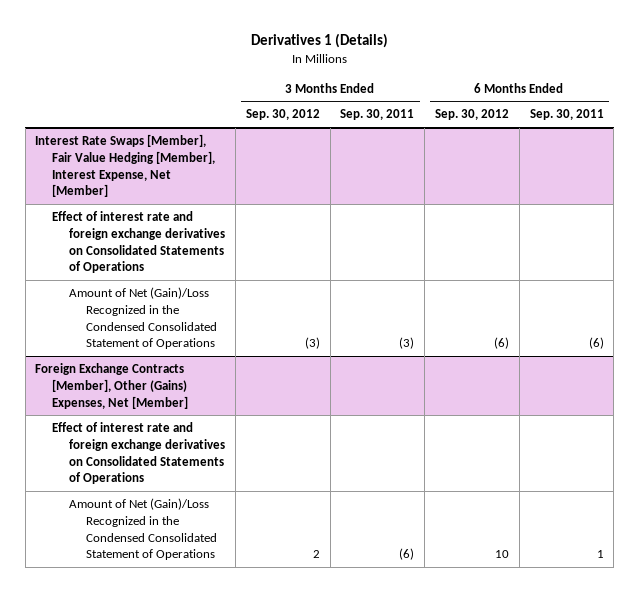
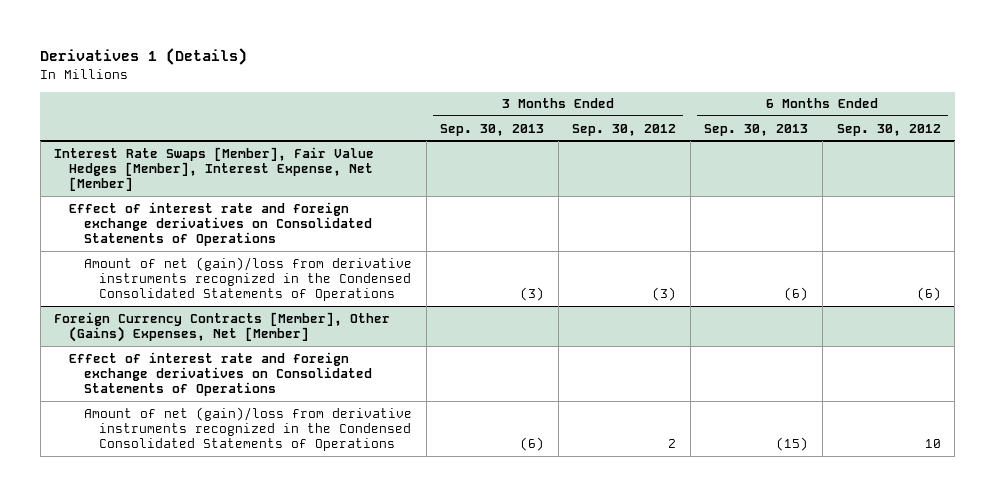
[340,109,415,121] Sep. 30, 2011 -> none
[529,109,604,121] Sep. 30, 2011 -> none
none -> [440,123,545,136] Sep. 30, 2013
none -> [704,123,809,136] Sep. 30, 2013
[35,134,216,198] Interest Rate Swaps [Member], Fair Value Hedging [Member], Interest Expense, Net [Member] -> [54,146,375,192] Interest Rate Swaps [Member], Fair Value Hedges [Member], Interest Expense, Net [Member]
[69,287,217,350] Amount of Net (Gain)/Loss Recognized in the Condensed Consolidated Statement of Operations -> [84,256,413,302] Amount of net (gain)/loss from derivative instruments recognized in the Condensed Consolidated Statements of Operations
[35,363,189,409] Foreign Exchange Contracts [Member], Other (Gains) Expenses, Net [Member] -> [54,311,391,343] Foreign Currency Contracts [Member], Other (Gains) Expenses, Net [Member]
[69,498,217,561] Amount of Net (Gain)/Loss Recognized in the Condensed Consolidated Statement of Operations -> [84,406,413,452] Amount of net (gain)/loss from derivative instruments recognized in the Condensed Consolidated Statements of Operations

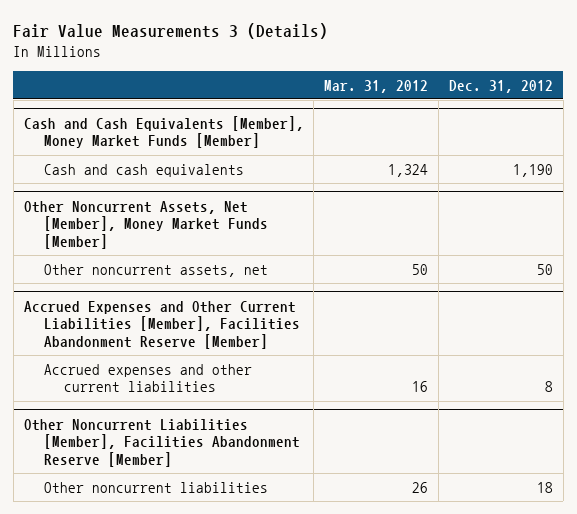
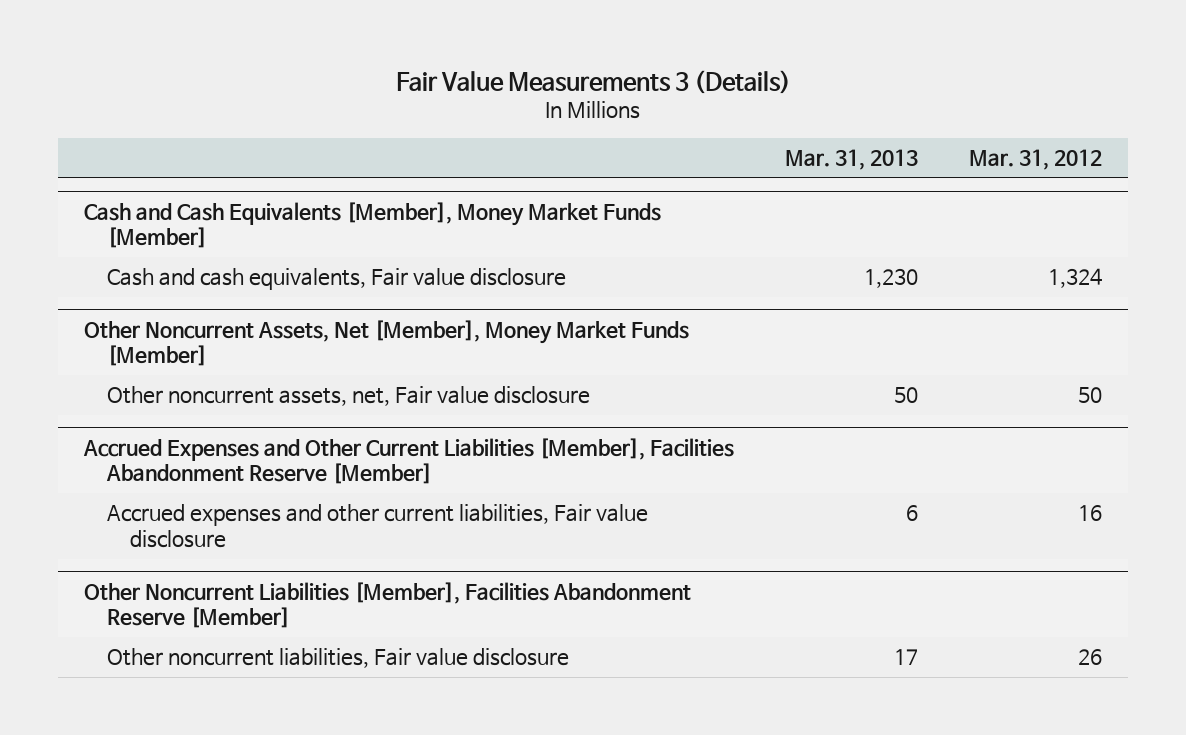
[449,79,554,93] Dec. 31, 2012 -> none
none -> [784,149,918,171] Mar. 31, 2013
[43,163,244,177] Cash and cash equivalents -> [107,268,567,291] Cash and cash equivalents, Fair value disclosure
[43,263,268,277] Other noncurrent assets, net -> [107,386,591,407] Other noncurrent assets, net, Fair value disclosure
[43,363,252,393] Accrued expenses and other current liabilities -> [107,504,649,548] Accrued expenses and other current liabilities, Fair value disclosure
[43,481,268,493] Other noncurrent liabilities -> [107,648,570,669] Other noncurrent liabilities, Fair value disclosure

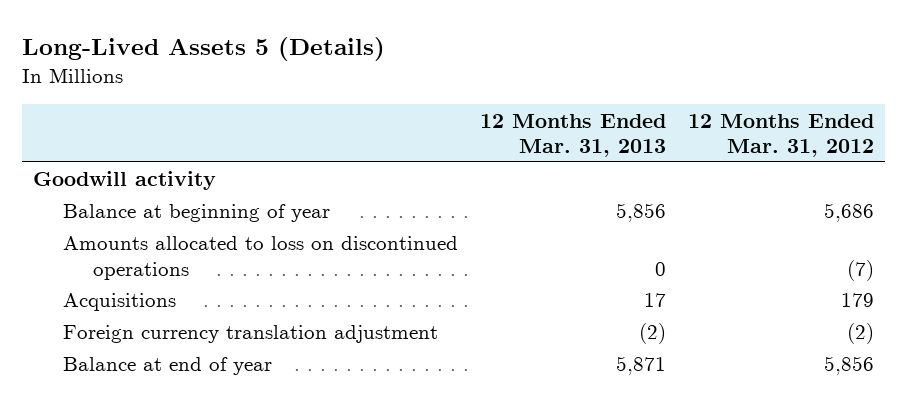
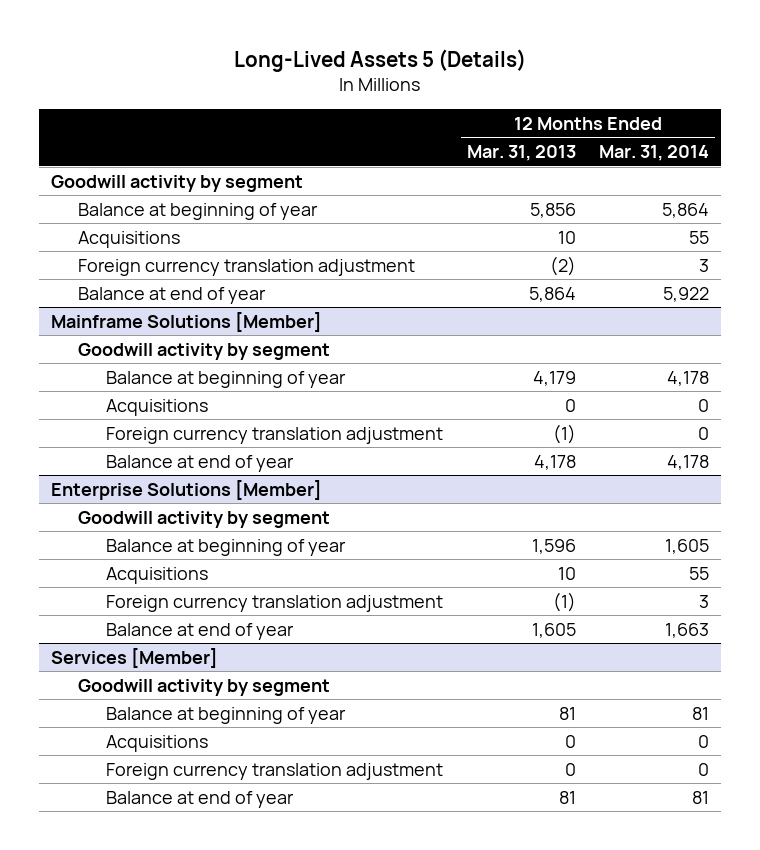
[688,113,875,158] 12 Months Ended Mar. 31, 2012 -> none
none -> [599,145,710,162] Mar. 31, 2014
[33,171,217,191] Goodwill activity -> [51,174,304,192] Goodwill activity by segment
[63,236,459,280] Amounts allocated to loss on discontinued operations -> none
[644,293,667,308] 17 -> [557,230,576,244] 10
[616,356,667,376] 5,871 -> [528,286,576,302] 5,864
none -> [51,311,323,332] Mainframe Solutions [Member]
none -> [78,342,331,360] Goodwill activity by segment
none -> [105,370,346,388] Balance at beginning of year
none -> [105,398,208,416] Acquisitions
none -> [105,426,443,444] Foreign currency translation adjustment
none -> [105,454,294,472] Balance at end of year
none -> [51,479,323,500] Enterprise Solutions [Member]
none -> [78,510,331,528] Goodwill activity by segment
none -> [105,538,346,556] Balance at beginning of year
none -> [105,566,208,584] Acquisitions
none -> [105,594,443,612] Foreign currency translation adjustment
none -> [105,622,294,640] Balance at end of year
none -> [51,647,219,668] Services [Member]
none -> [78,678,331,696] Goodwill activity by segment
none -> [105,706,346,724] Balance at beginning of year
none -> [105,734,208,752] Acquisitions
none -> [105,762,443,780] Foreign currency translation adjustment
none -> [105,790,294,808] Balance at end of year

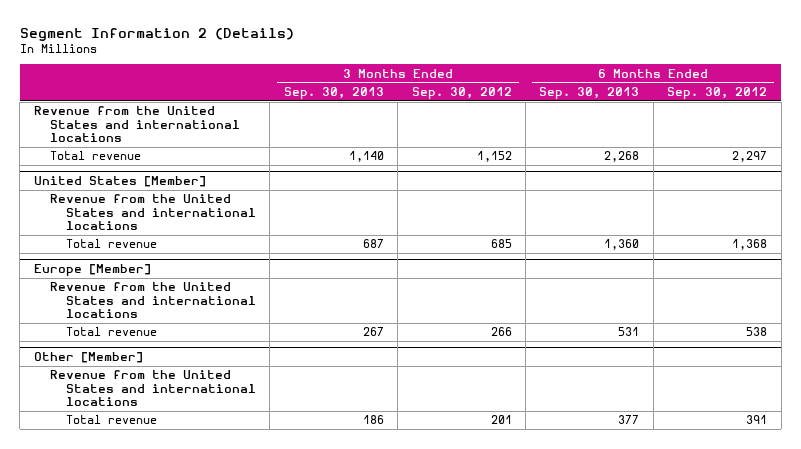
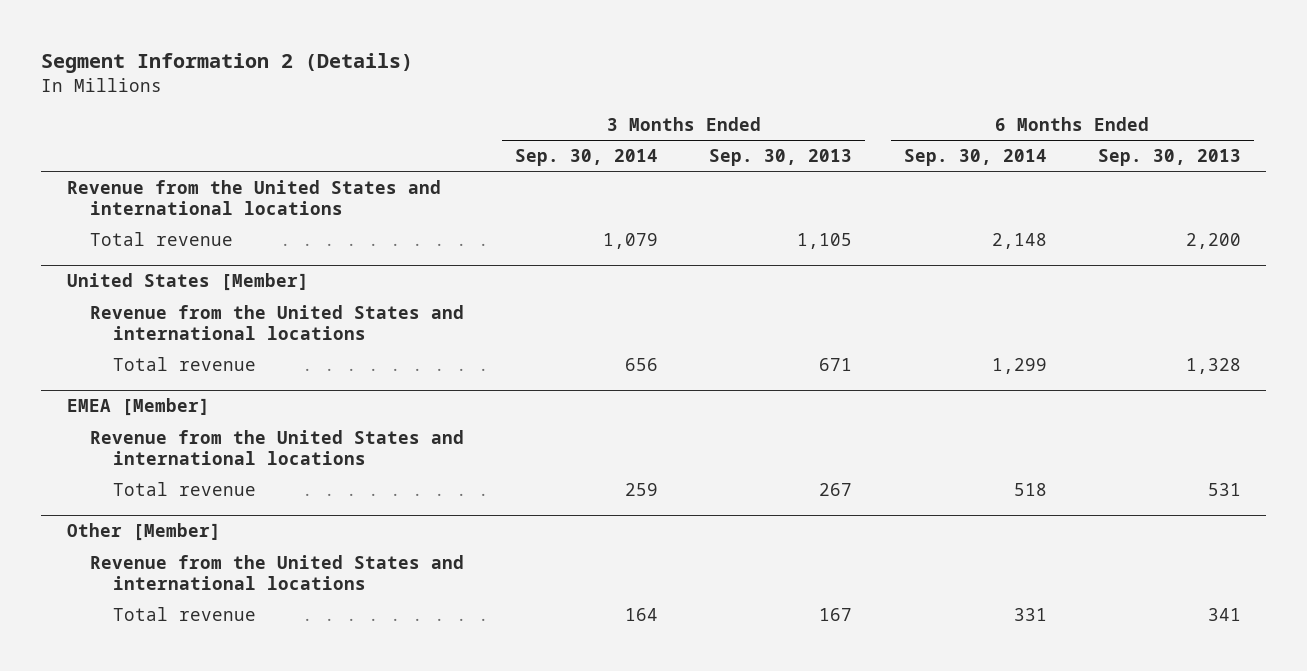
[411,86,512,99] Sep. 30, 2012 -> none
[667,86,768,99] Sep. 30, 2012 -> none
none -> [514,148,658,166] Sep. 30, 2014
none -> [903,148,1047,166] Sep. 30, 2014
[348,151,384,163] 1,140 -> [797,232,853,249] 1,105
[604,151,640,163] 2,268 -> [1185,232,1241,249] 2,200
[33,264,151,277] Europe [Member] -> none
[362,239,384,249] 687 -> [819,357,853,371] 671
[604,239,640,251] 1,360 -> [1185,357,1241,374] 1,328
none -> [66,398,210,417] EMEA [Member]
[362,415,384,425] 186 -> [819,607,853,621] 167
[618,415,640,425] 377 -> [1207,607,1241,621] 341

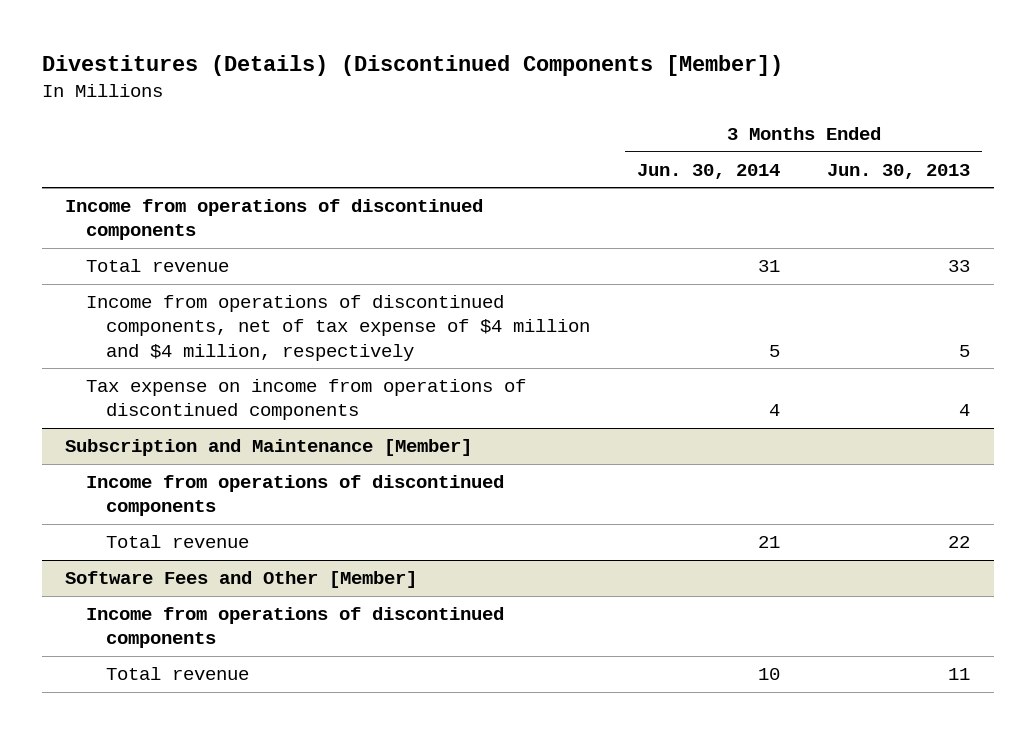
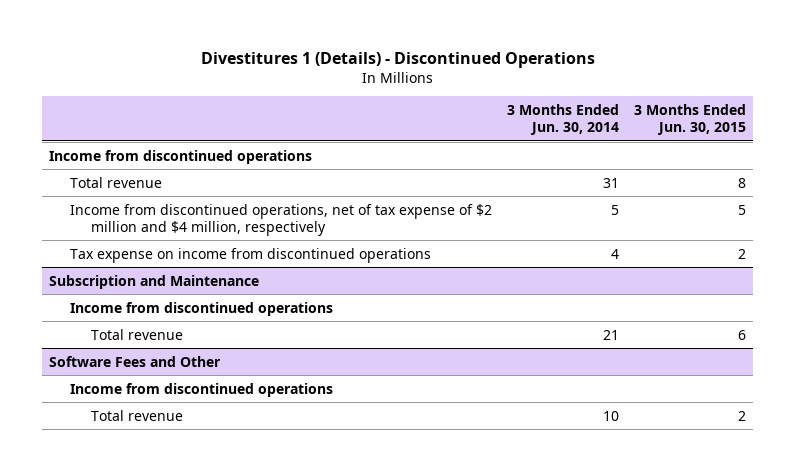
[41,55,783,77] Divestitures (Details) (Discontinued Components [Member]) -> [200,51,595,68] Divestitures 1 (Details) - Discontinued Operations
[827,163,971,179] Jun. 30, 2013 -> none
none -> [633,103,746,136] 3 Months Ended Jun. 30, 2015
[65,199,484,241] Income from operations of discontinued components -> [49,149,313,164] Income from discontinued operations
[85,295,590,361] Income from operations of discontinued components, net of tax expense of $4 million and $4 million, respectively -> [70,203,493,236] Income from discontinued operations, net of tax expense of $2 million and $4 million, respectively
[85,379,526,421] Tax expense on income from operations of discontinued components -> [70,247,432,263] Tax expense on income from discontinued operations
[65,439,473,457] Subscription and Maintenance [Member] -> [49,274,260,289] Subscription and Maintenance
[85,475,504,517] Income from operations of discontinued components -> [70,301,334,316] Income from discontinued operations
[65,571,418,589] Software Fees and Other [Member] -> [49,355,222,367] Software Fees and Other
[85,607,504,649] Income from operations of discontinued components -> [70,382,334,397] Income from discontinued operations

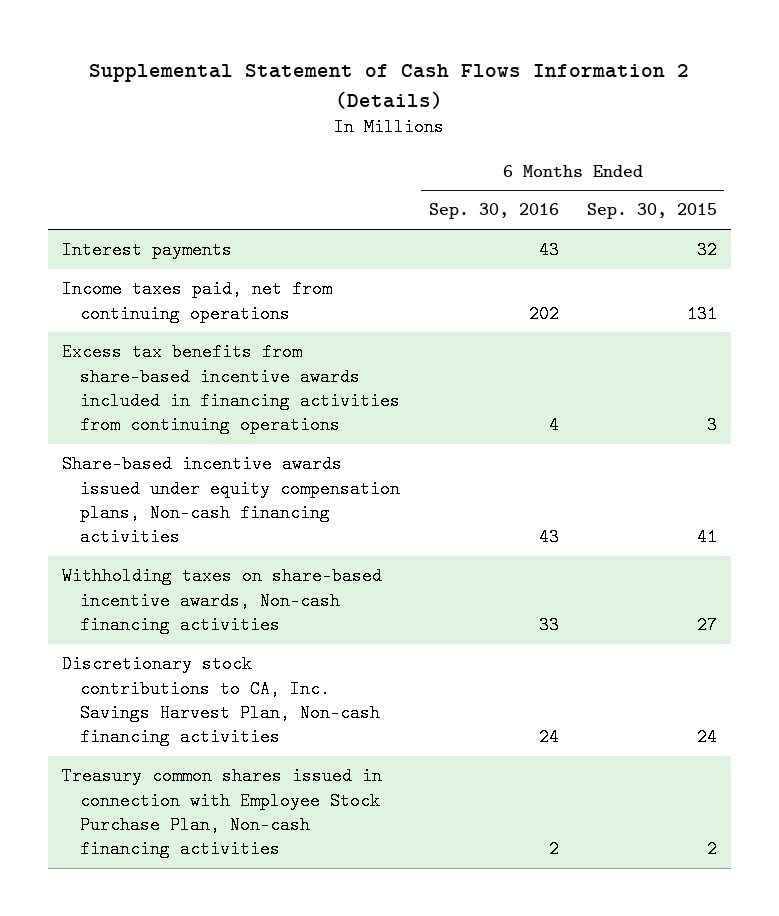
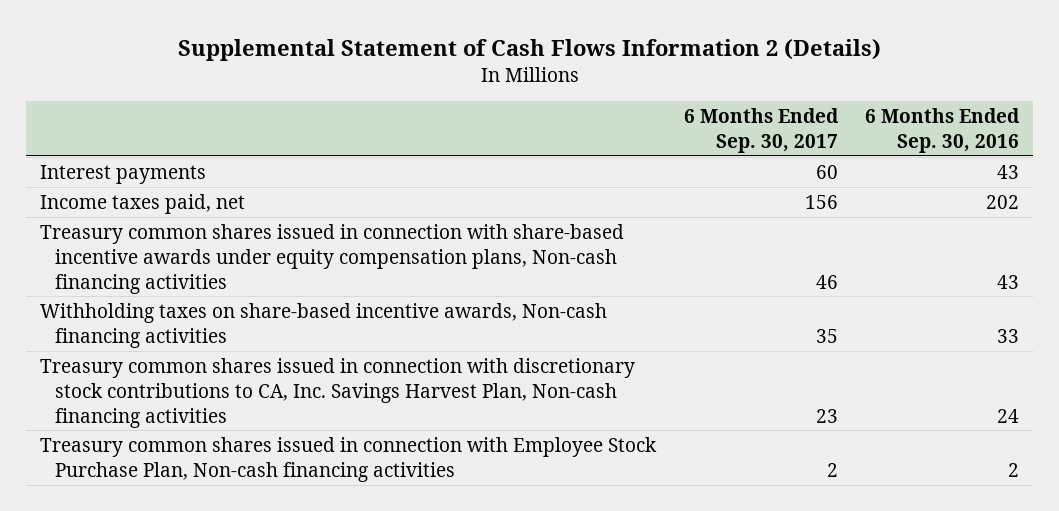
[586,203,717,220] Sep. 30, 2015 -> none
none -> [683,108,839,154] 6 Months Ended Sep. 30, 2017
[61,343,401,435] Excess tax benefits from share-based incentive awards included in financing activities from continuing operations -> none
[61,280,332,323] Income taxes paid, net from continuing operations -> [40,193,246,214] Income taxes paid, net
[61,455,401,547] Share-based incentive awards issued under equity compensation plans, Non-cash financing activities -> [40,223,625,294] Treasury common shares issued in connection with share-based incentive awards under equity compensation plans, Non-cash financing activities
[61,655,381,747] Discretionary stock contributions to CA, Inc. Savings Harvest Plan, Non-cash financing activities -> [40,357,636,428] Treasury common shares issued in connection with discretionary stock contributions to CA, Inc. Savings Harvest Plan, Non-cash financing activities

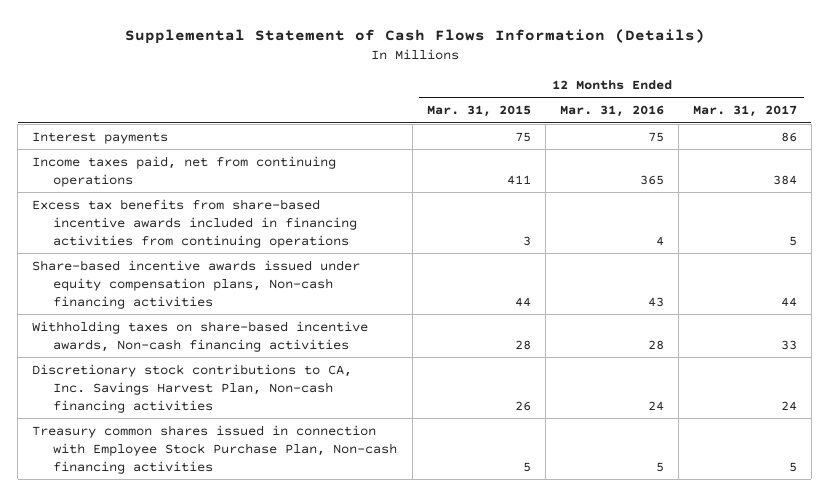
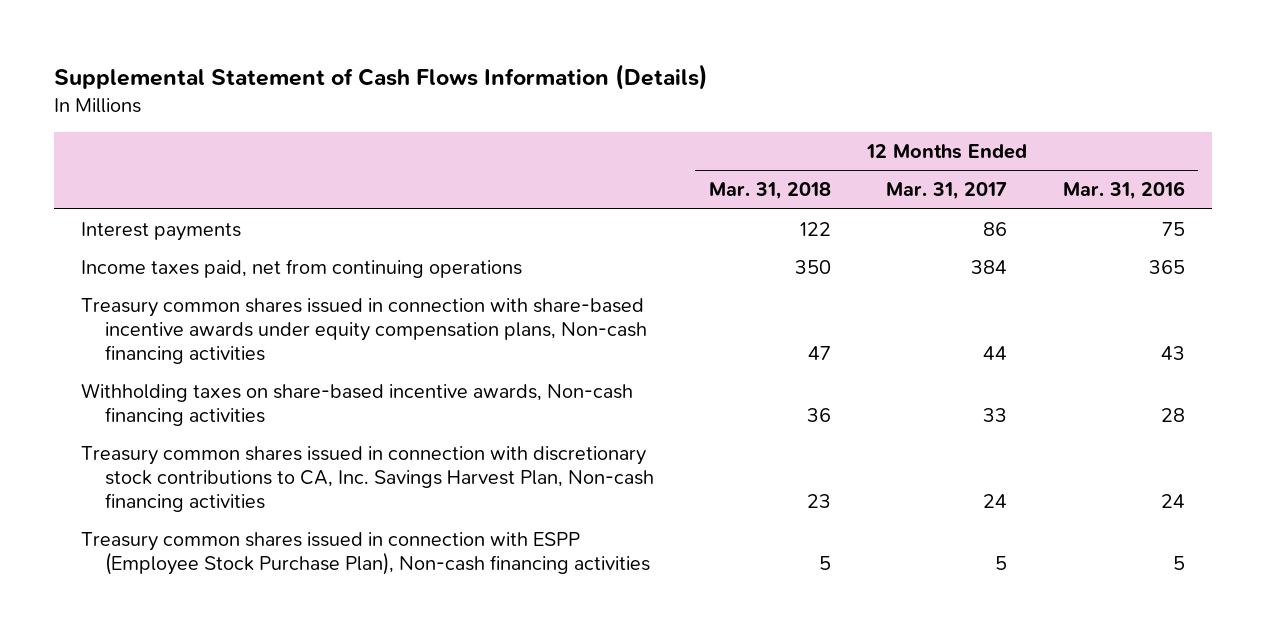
[426,105,531,118] Mar. 31, 2015 -> none
none -> [709,182,832,201] Mar. 31, 2018
[32,198,358,249] Excess tax benefits from share-based incentive awards included in financing activities from continuing operations -> none
[32,259,361,310] Share-based incentive awards issued under equity compensation plans, Non-cash financing activities -> [81,297,647,365] Treasury common shares issued in connection with share-based incentive awards under equity compensation plans, Non-cash financing activities
[32,363,353,414] Discretionary stock contributions to CA, Inc. Savings Harvest Plan, Non-cash financing activities -> [81,445,654,513] Treasury common shares issued in connection with discretionary stock contributions to CA, Inc. Savings Harvest Plan, Non-cash financing activities
[32,424,398,475] Treasury common shares issued in connection with Employee Stock Purchase Plan, Non-cash financing activities -> [81,531,650,576] Treasury common shares issued in connection with ESPP (Employee Stock Purchase Plan), Non-cash financing activities

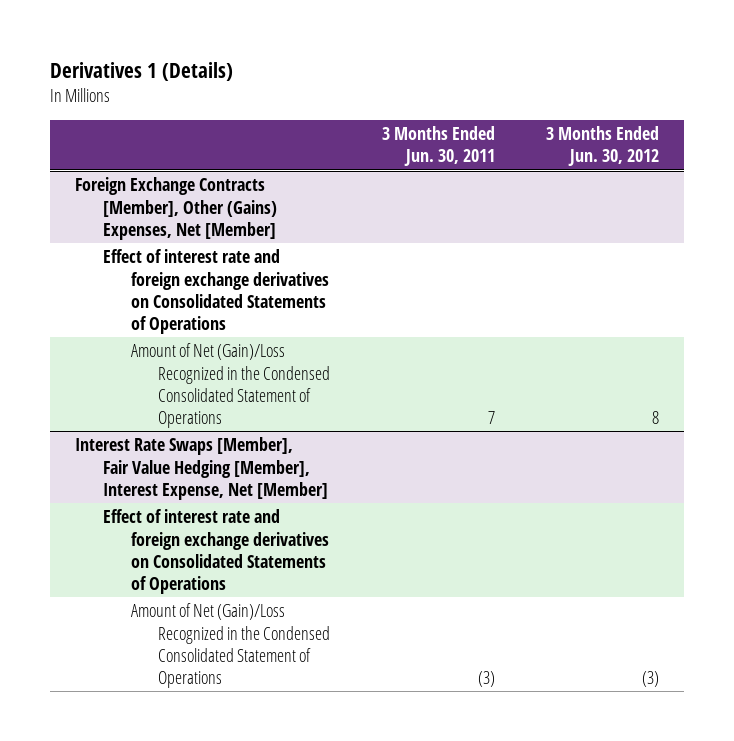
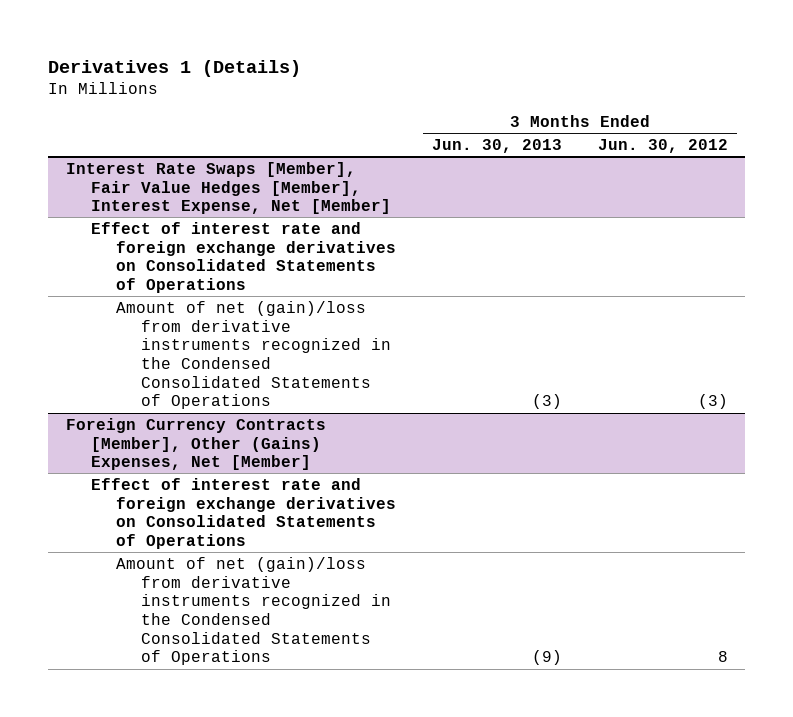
[381,126,495,167] 3 Months Ended Jun. 30, 2011 -> none
none -> [431,139,562,154] Jun. 30, 2013
[75,177,278,240] Foreign Exchange Contracts [Member], Other (Gains) Expenses, Net [Member] -> none
none -> [65,161,391,215] Interest Rate Swaps [Member], Fair Value Hedges [Member], Interest Expense, Net [Member]
[75,437,329,500] Interest Rate Swaps [Member], Fair Value Hedging [Member], Interest Expense, Net [Member] -> none
[130,343,331,428] Amount of Net (Gain)/Loss Recognized in the Condensed Consolidated Statement of Operations -> [115,300,391,410] Amount of net (gain)/loss from derivative instruments recognized in the Condensed Consolidated Statements of Operations
[651,410,659,424] 8 -> [697,394,728,410] (3)
none -> [65,417,326,471] Foreign Currency Contracts [Member], Other (Gains) Expenses, Net [Member]
[130,603,331,688] Amount of Net (Gain)/Loss Recognized in the Condensed Consolidated Statement of Operations -> [115,556,391,666] Amount of net (gain)/loss from derivative instruments recognized in the Condensed Consolidated Statements of Operations
[641,670,659,687] (3) -> [717,651,728,663] 8

